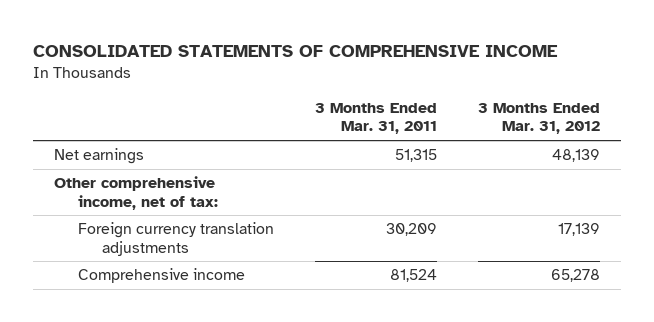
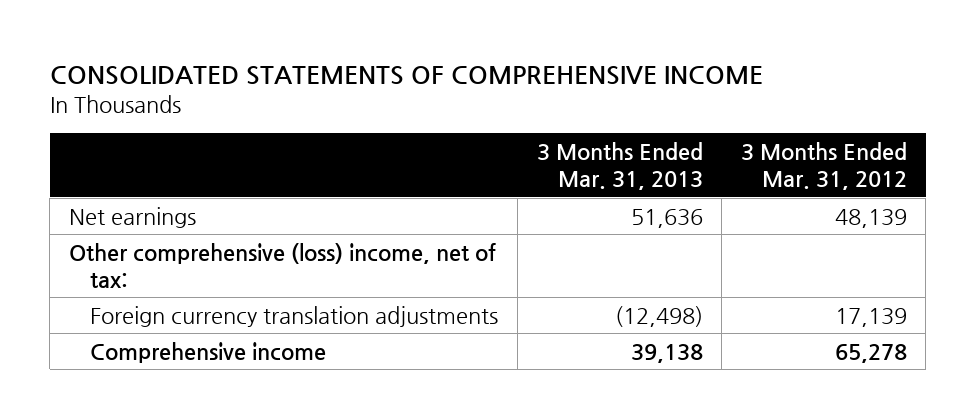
[315,102,438,135] 3 Months Ended Mar. 31, 2011 -> none
none -> [536,142,703,191] 3 Months Ended Mar. 31, 2013
[54,176,218,210] Other comprehensive income, net of tax: -> [69,242,497,288] Other comprehensive (loss) income, net of tax:

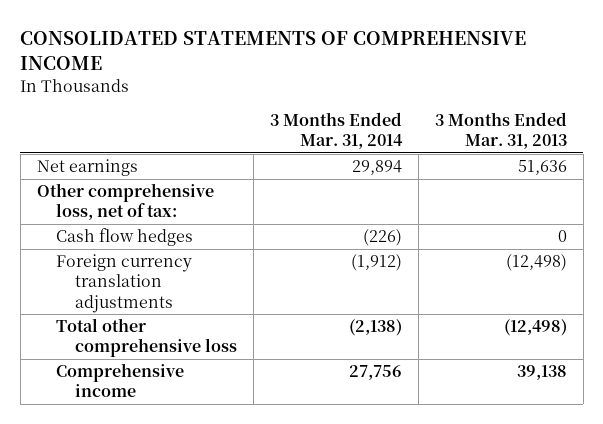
[740,142,907,191] 3 Months Ended Mar. 31, 2012 -> none
none -> [269,112,403,150] 3 Months Ended Mar. 31, 2014
[69,242,497,288] Other comprehensive (loss) income, net of tax: -> [36,183,214,221] Other comprehensive loss, net of tax:
none -> [55,228,193,247] Cash flow hedges
none -> [55,318,237,358] Total other comprehensive loss

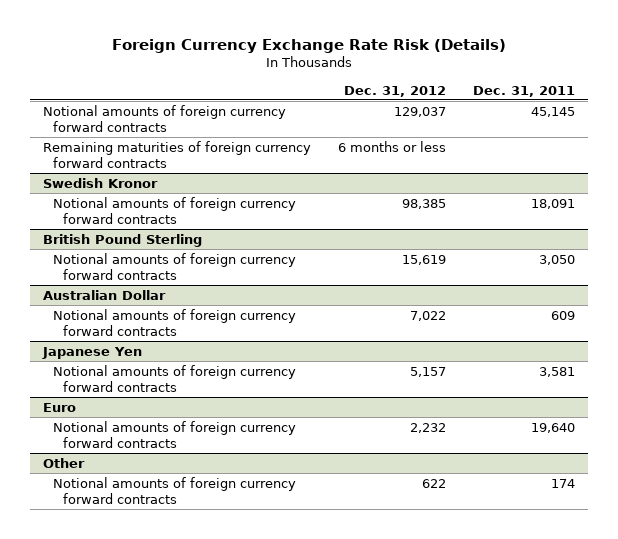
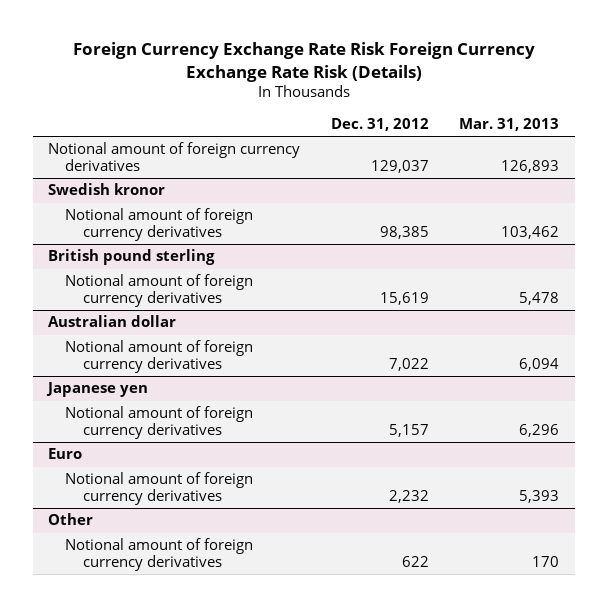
[111,38,506,53] Foreign Currency Exchange Rate Risk (Details) -> [72,42,535,82] Foreign Currency Exchange Rate Risk Foreign Currency Exchange Rate Risk (Details)
[472,85,575,97] Dec. 31, 2011 -> none
none -> [459,118,560,132] Mar. 31, 2013
[43,140,312,168] Remaining maturities of foreign currency forward contracts -> none
[43,104,287,132] Notional amounts of foreign currency forward contracts -> [47,142,300,172] Notional amount of foreign currency derivatives
[43,177,159,188] Swedish Kronor -> [47,183,165,196] Swedish kronor
[52,196,296,224] Notional amounts of foreign currency forward contracts -> [65,208,254,242] Notional amount of foreign currency derivatives
[43,233,203,247] British Pound Sterling -> [47,249,215,266] British pound sterling
[52,252,296,280] Notional amounts of foreign currency forward contracts -> [65,274,254,308] Notional amount of foreign currency derivatives
[43,289,167,300] Australian Dollar -> [47,315,176,328] Australian dollar
[52,308,296,336] Notional amounts of foreign currency forward contracts -> [65,340,254,374] Notional amount of foreign currency derivatives
[42,346,143,359] Japanese Yen -> [45,382,148,398] Japanese yen
[52,364,296,392] Notional amounts of foreign currency forward contracts -> [65,406,254,440] Notional amount of foreign currency derivatives
[52,420,296,448] Notional amounts of foreign currency forward contracts -> [65,472,254,506] Notional amount of foreign currency derivatives
[52,476,296,504] Notional amounts of foreign currency forward contracts -> [65,538,254,572] Notional amount of foreign currency derivatives

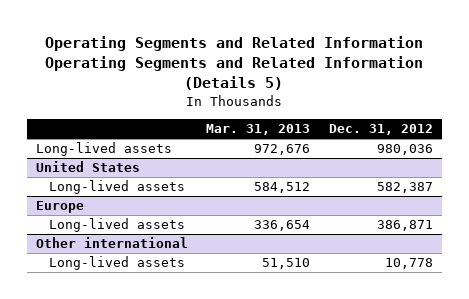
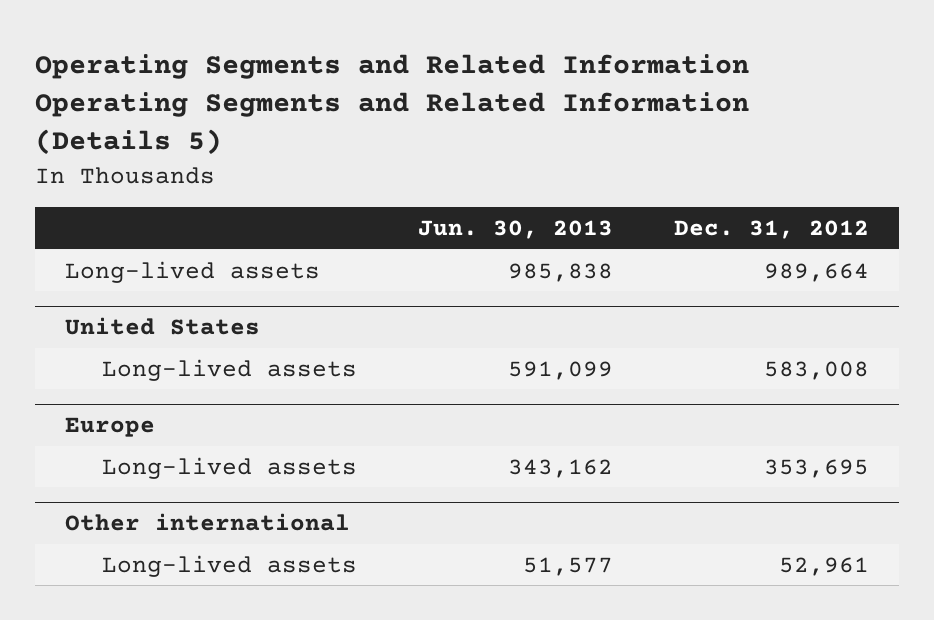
[206,124,311,136] Mar. 31, 2013 -> none
none -> [417,219,613,239] Jun. 30, 2013
[376,144,433,156] 980,036 -> [763,262,869,282] 989,664
[376,182,433,194] 582,387 -> [763,360,869,380] 583,008
[376,220,433,232] 386,871 -> [763,458,869,478] 353,695
[384,258,433,270] 10,778 -> [778,556,869,576] 52,961

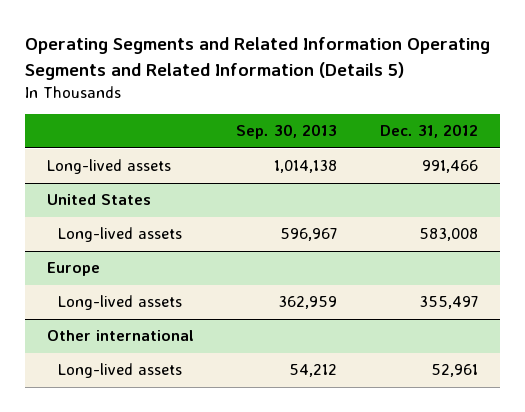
[417,219,613,239] Jun. 30, 2013 -> none
none -> [236,124,338,140] Sep. 30, 2013
[763,262,869,282] 989,664 -> [422,160,479,174] 991,466
[763,458,869,478] 353,695 -> [419,296,479,310] 355,497

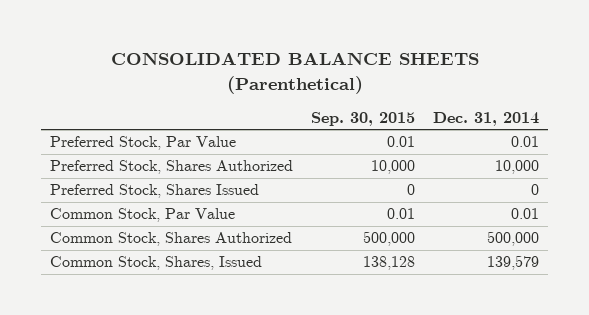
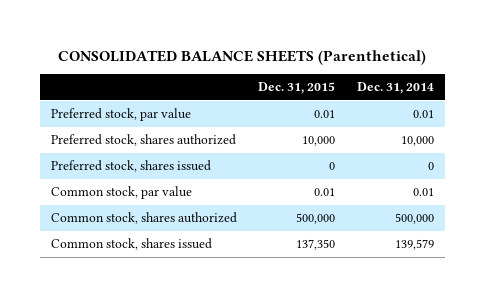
[311,111,416,126] Sep. 30, 2015 -> none
none -> [258,82,336,95] Dec. 31, 2015
[49,136,236,151] Preferred Stock, Par Value -> [50,108,191,122] Preferred stock, par value
[49,160,293,175] Preferred Stock, Shares Authorized -> [50,134,236,147] Preferred stock, shares authorized
[49,184,259,199] Preferred Stock, Shares Issued -> [50,160,211,173] Preferred stock, shares issued
[49,208,235,223] Common Stock, Par Value -> [50,186,192,200] Common stock, par value
[49,232,292,247] Common Stock, Shares Authorized -> [50,212,237,225] Common stock, shares authorized
[49,256,262,271] Common Stock, Shares, Issued -> [50,238,212,251] Common stock, shares issued

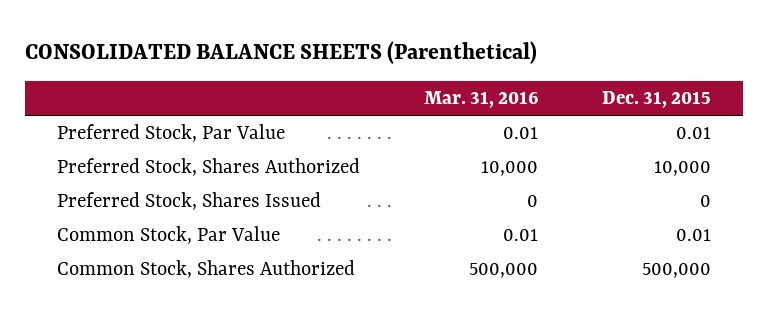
[356,82,434,95] Dec. 31, 2014 -> none
none -> [423,91,538,109] Mar. 31, 2016
[50,238,212,251] Common stock, shares issued -> none
[50,108,191,122] Preferred stock, par value -> [57,124,286,143] Preferred Stock, Par Value
[50,134,236,147] Preferred stock, shares authorized -> [57,158,361,177] Preferred Stock, Shares Authorized
[50,160,211,173] Preferred stock, shares issued -> [57,192,322,211] Preferred Stock, Shares Issued
[50,186,192,200] Common stock, par value -> [57,226,281,245] Common Stock, Par Value
[50,212,237,225] Common stock, shares authorized -> [57,260,356,279] Common Stock, Shares Authorized

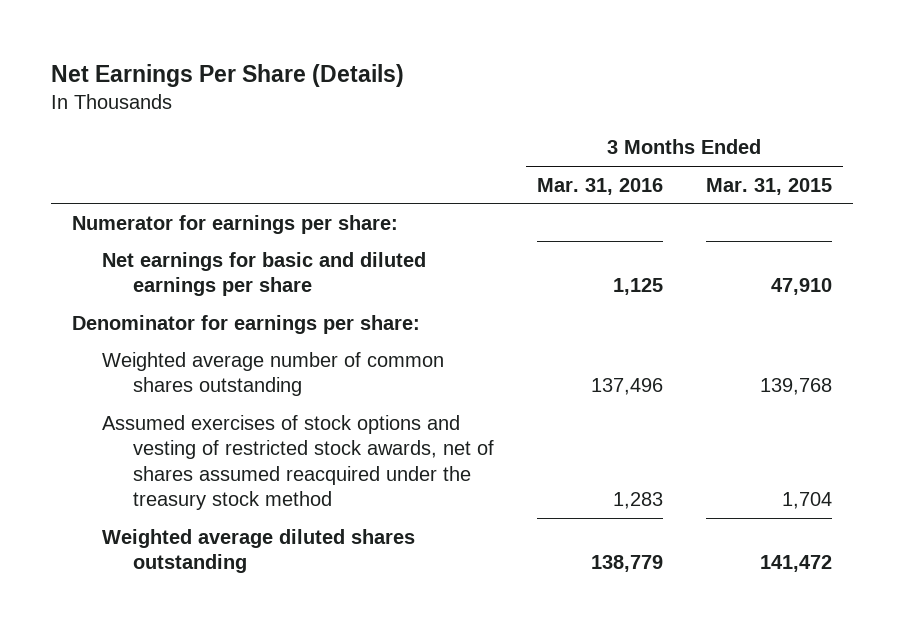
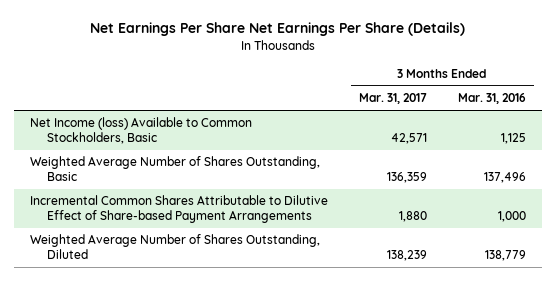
[50,63,404,87] Net Earnings Per Share (Details) -> [89,22,465,37] Net Earnings Per Share Net Earnings Per Share (Details)
[705,177,832,195] Mar. 31, 2015 -> none
none -> [358,93,427,105] Mar. 31, 2017
[72,214,399,234] Numerator for earnings per share: -> none
[72,314,421,334] Denominator for earnings per share: -> none
[102,414,494,511] Assumed exercises of stock options and vesting of restricted stock awards, net of shares assumed reacquired under the treasury stock method -> none
[102,251,427,297] Net earnings for basic and diluted earnings per share -> [29,117,252,145] Net Income (loss) Available to Common Stockholders, Basic
[102,351,445,397] Weighted average number of common shares outstanding -> [29,156,320,182] Weighted Average Number of Shares Outstanding, Basic
none -> [29,195,328,224] Incremental Common Shares Attributable to Dilutive Effect of Share-based Payment Arrangements
[102,528,416,574] Weighted average diluted shares outstanding -> [29,234,320,260] Weighted Average Number of Shares Outstanding, Diluted

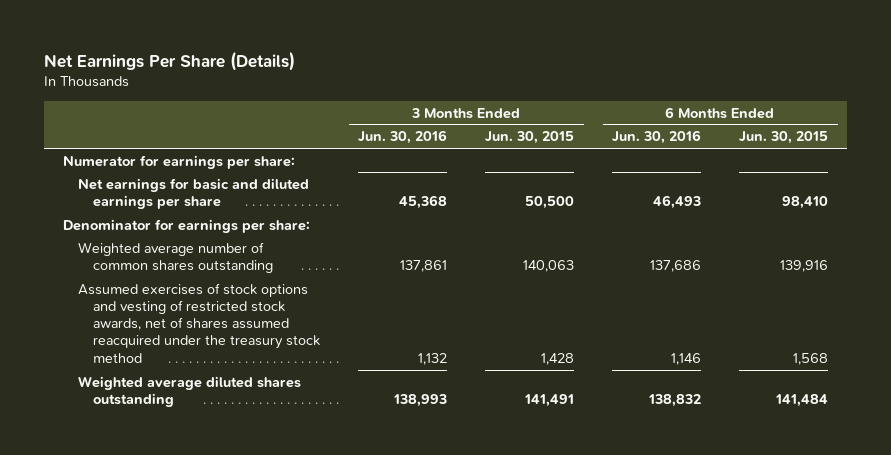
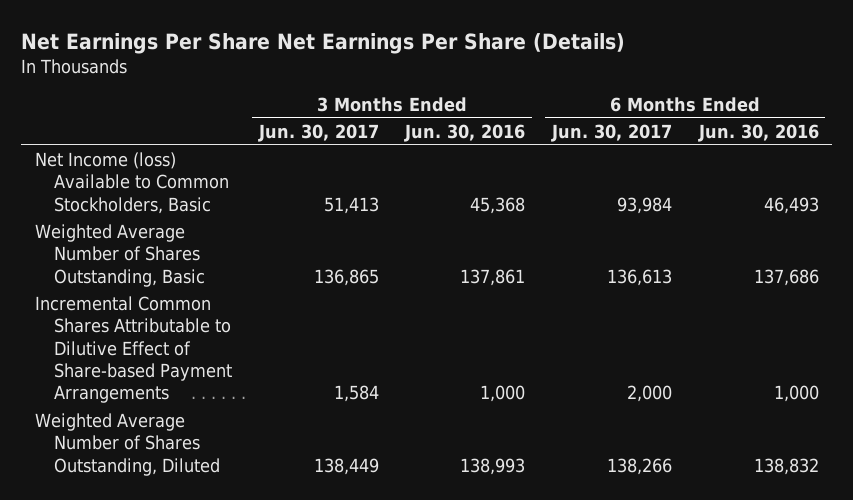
[44,50,296,71] Net Earnings Per Share (Details) -> [21,32,626,54] Net Earnings Per Share Net Earnings Per Share (Details)
[485,131,575,145] Jun. 30, 2015 -> none
[739,131,829,145] Jun. 30, 2015 -> none
none -> [257,123,379,142] Jun. 30, 2017
none -> [551,123,673,142] Jun. 30, 2017
[63,154,296,169] Numerator for earnings per share: -> none
[63,218,311,233] Denominator for earnings per share: -> none
[78,282,321,363] Assumed exercises of stock options and vesting of restricted stock awards, net of shares assumed reacquired under the treasury stock method -> none
[78,177,310,209] Net earnings for basic and diluted earnings per share -> [34,152,230,214] Net Income (loss) Available to Common Stockholders, Basic
[78,241,274,273] Weighted average number of common shares outstanding -> [34,224,206,287] Weighted Average Number of Shares Outstanding, Basic
none -> [34,296,233,404] Incremental Common Shares Attributable to Dilutive Effect of Share-based Payment Arrangements
[78,375,302,407] Weighted average diluted shares outstanding -> [34,413,221,476] Weighted Average Number of Shares Outstanding, Diluted

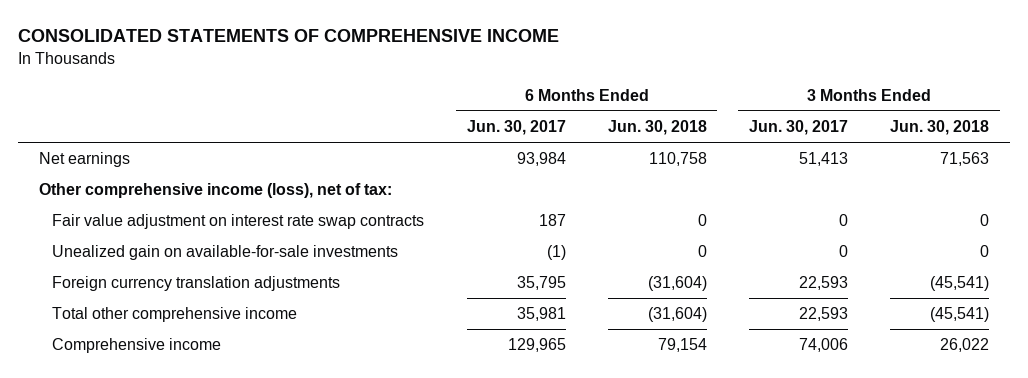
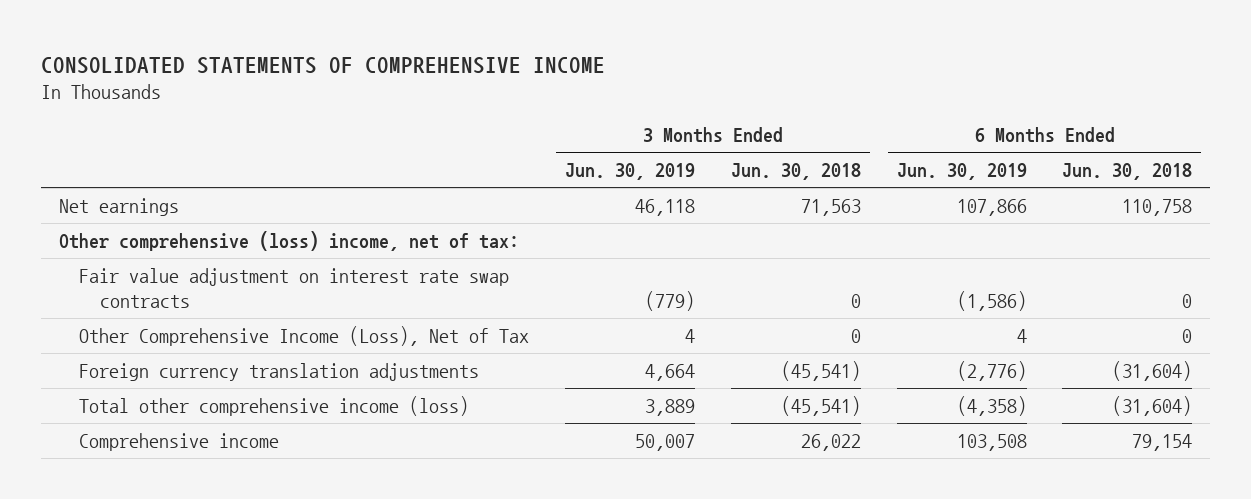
[466,120,566,136] Jun. 30, 2017 -> none
[748,120,848,136] Jun. 30, 2017 -> none
none -> [565,163,696,181] Jun. 30, 2019
none -> [896,163,1027,181] Jun. 30, 2019
[38,183,392,199] Other comprehensive income (loss), net of tax: -> [59,230,520,251] Other comprehensive (loss) income, net of tax:
[52,245,399,261] Unealized gain on available-for-sale investments -> none
none -> [79,325,530,346] Other Comprehensive Income (Loss), Net of Tax
[52,307,298,323] Total other comprehensive income -> [79,395,470,416] Total other comprehensive income (loss)

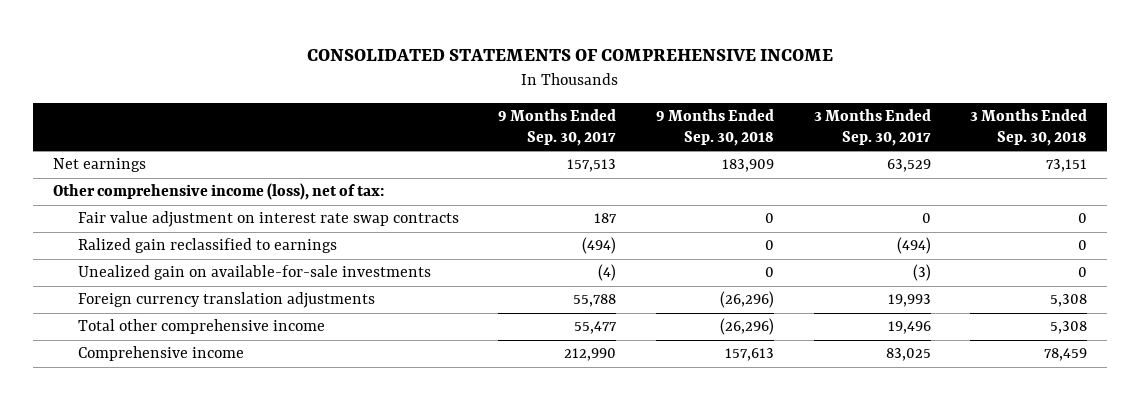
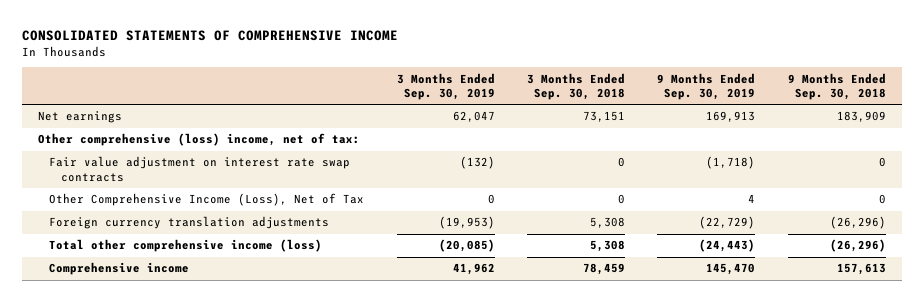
[498,109,617,147] 9 Months Ended Sep. 30, 2017 -> none
[813,109,931,147] 3 Months Ended Sep. 30, 2017 -> none
none -> [396,72,495,100] 3 Months Ended Sep. 30, 2019
none -> [657,72,756,100] 9 Months Ended Sep. 30, 2019
[53,183,385,201] Other comprehensive income (loss), net of tax: -> [37,133,360,147] Other comprehensive (loss) income, net of tax:
[77,238,337,254] Ralized gain reclassified to earnings -> none
[77,265,431,281] Unealized gain on available-for-sale investments -> none
none -> [49,193,365,207] Other Comprehensive Income (Loss), Net of Tax
[77,319,325,335] Total other comprehensive income -> [49,239,323,253] Total other comprehensive income (loss)

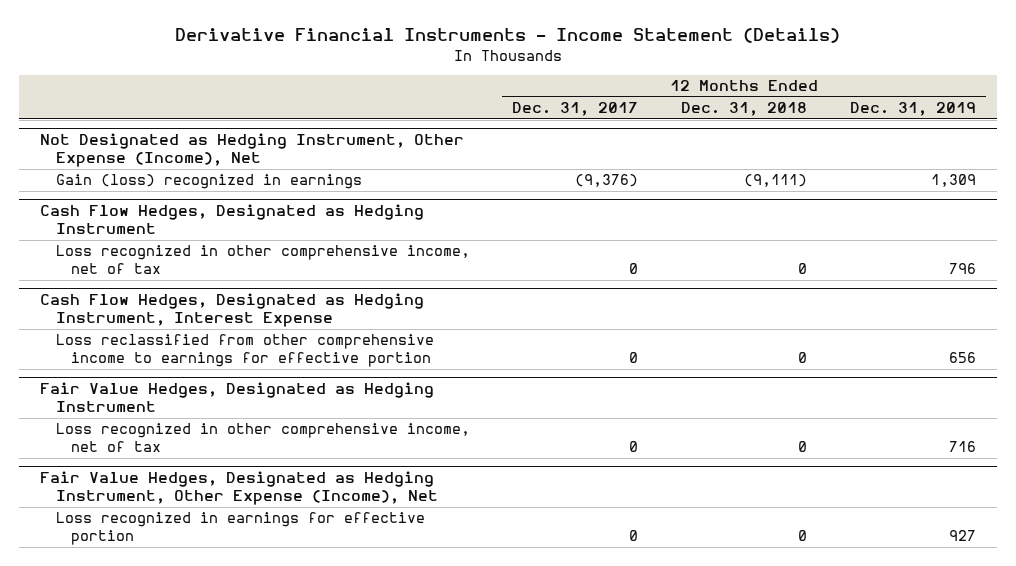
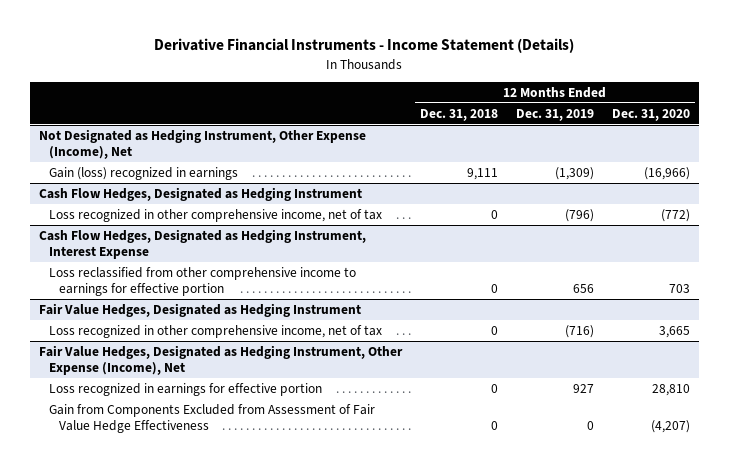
[512,102,639,117] Dec. 31, 2017 -> none
none -> [612,108,691,121] Dec. 31, 2020
[744,174,808,188] (9,111) -> [466,167,498,180] 9,111
[930,174,976,188] 1,309 -> [554,166,594,180] (1,309)
[948,263,976,275] 796 -> [564,208,594,222] (796)
[948,441,976,453] 716 -> [564,324,594,338] (716)
none -> [48,403,375,434] Gain from Components Excluded from Assessment of Fair Value Hedge Effectiveness

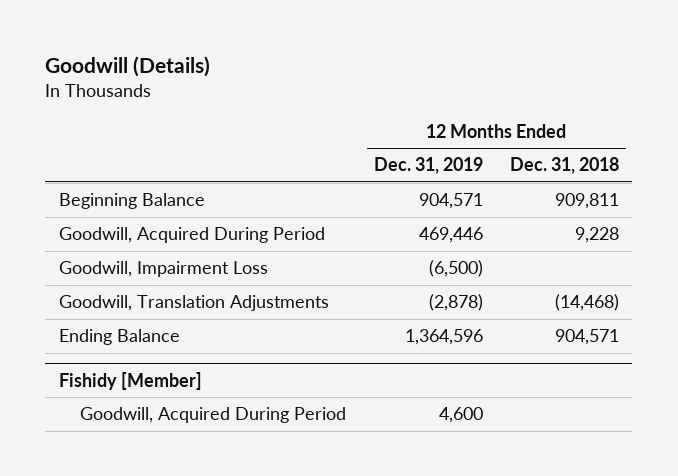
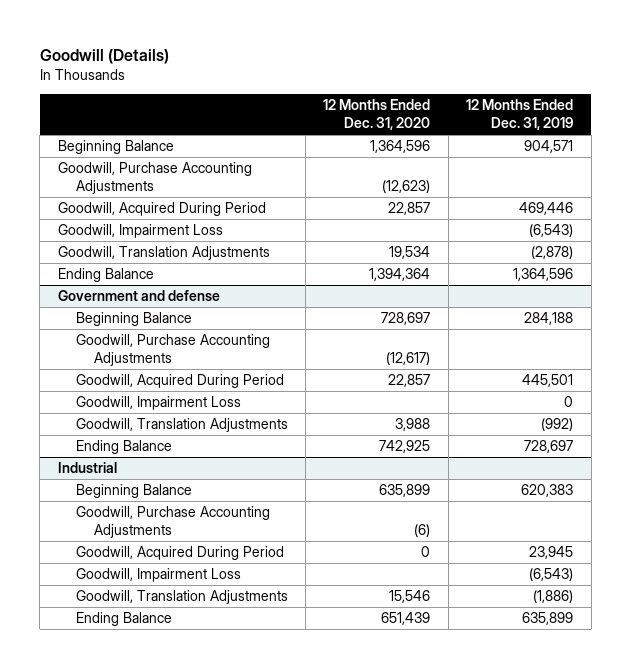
[509,157,619,175] Dec. 31, 2018 -> none
none -> [323,99,431,131] 12 Months Ended Dec. 31, 2020
none -> [57,162,252,195] Goodwill, Purchase Accounting Adjustments
[428,260,483,278] (6,500) -> [529,224,574,238] (6,543)
[58,371,202,390] Fishidy [Member] -> none
none -> [57,290,220,302] Government and defense
none -> [75,312,192,327] Beginning Balance
none -> [75,334,270,367] Goodwill, Purchase Accounting Adjustments
[438,407,483,424] 4,600 -> [522,374,574,388] 445,501
none -> [75,396,241,411] Goodwill, Impairment Loss
none -> [75,418,288,433] Goodwill, Translation Adjustments
none -> [75,440,172,455] Ending Balance
none -> [57,462,117,474] Industrial
none -> [75,484,192,499] Beginning Balance
none -> [75,506,270,539] Goodwill, Purchase Accounting Adjustments
none -> [75,546,284,561] Goodwill, Acquired During Period
none -> [75,568,241,583] Goodwill, Impairment Loss
none -> [75,590,288,605] Goodwill, Translation Adjustments
none -> [75,612,172,627] Ending Balance

